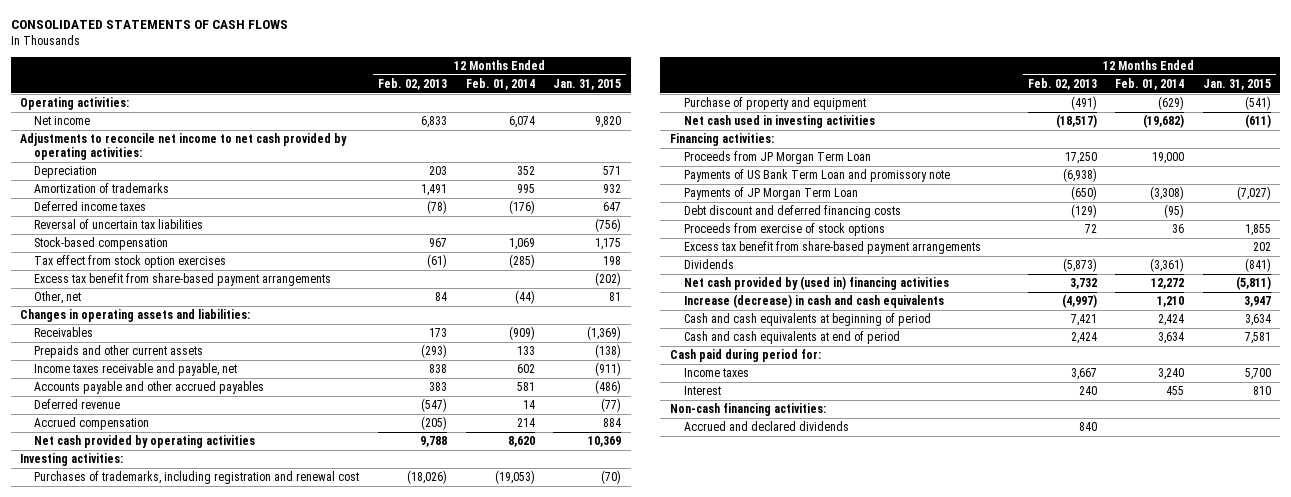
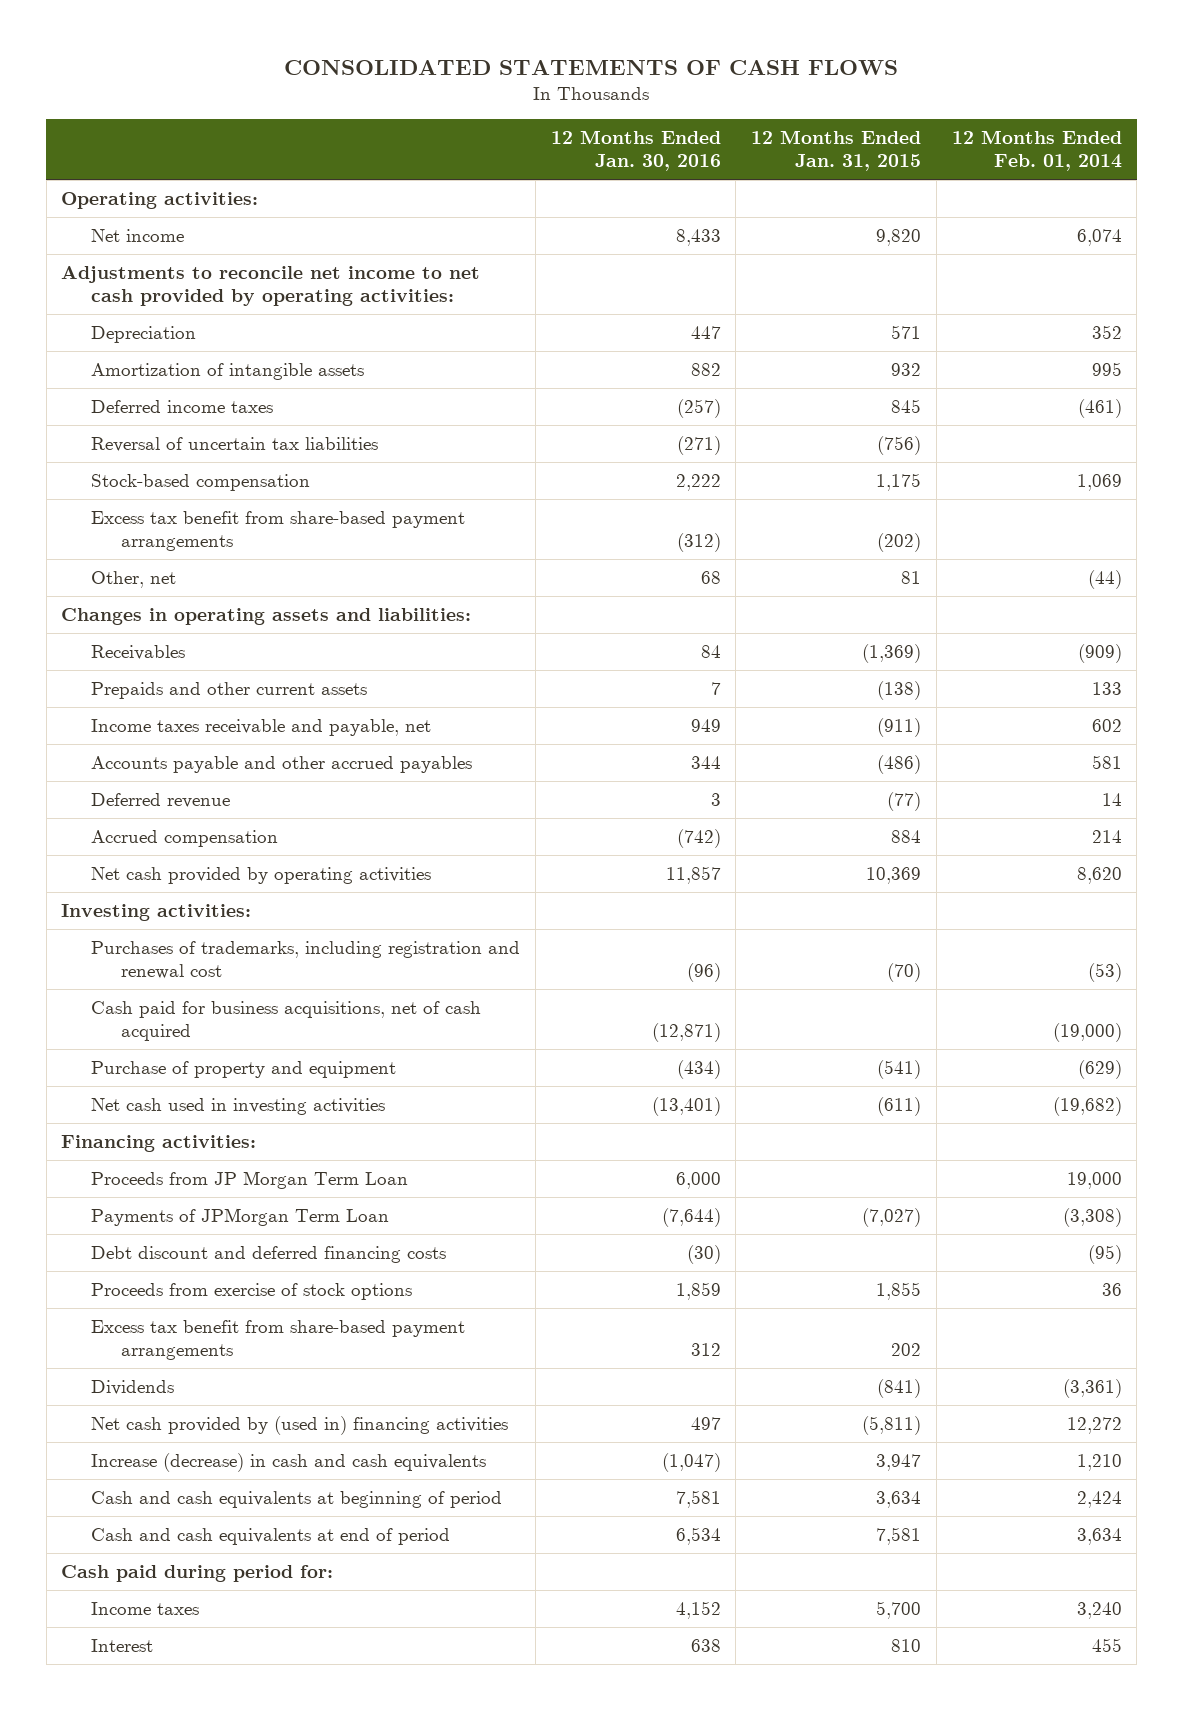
[377,77,447,90] Feb. 02, 2013 -> none
none -> [550,130,721,172] 12 Months Ended Jan. 30, 2016
[34,183,170,194] Amortization of trademarks -> [91,362,365,380] Amortization of intangible assets
[508,200,535,215] (176) -> [1077,398,1122,418] (461)
[603,202,622,212] 647 -> [891,398,922,413] 845
[34,255,227,269] Tax effect from stock option exercises -> none
[494,470,535,485] (19,053) -> [1087,962,1122,982] (53)
none -> [91,1000,482,1041] Cash paid for business acquisitions, net of cash acquired
[683,169,950,183] Payments of US Bank Term Loan and promissory note -> none
[683,187,858,201] Payments of JP Morgan Term Loan -> [91,1207,390,1226] Payments of JPMorgan Term Loan
[669,403,826,417] Non-cash financing activities: -> none
[683,421,849,432] Accrued and declared dividends -> none

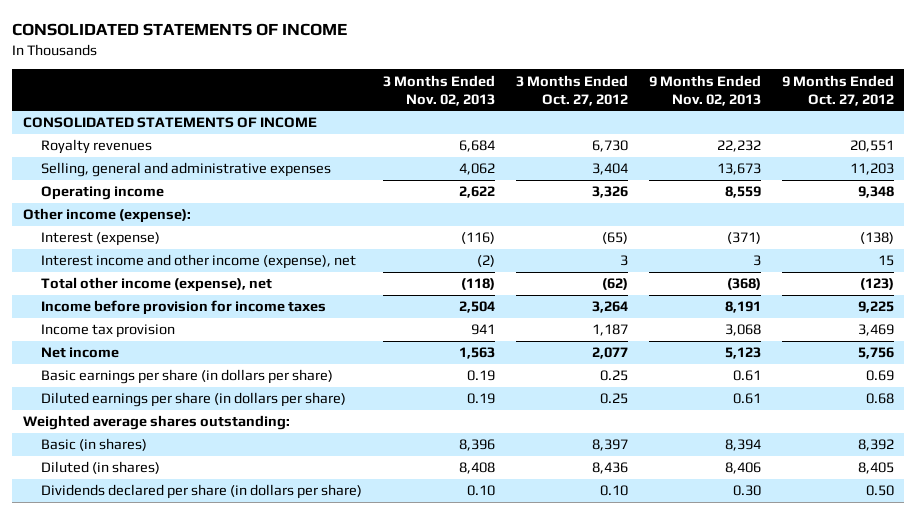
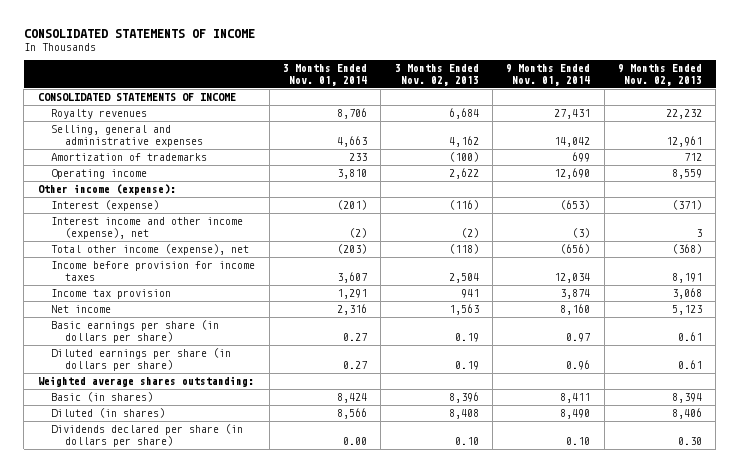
[516,74,629,106] 3 Months Ended Oct. 27, 2012 -> none
[781,74,894,106] 9 Months Ended Oct. 27, 2012 -> none
none -> [283,64,368,86] 3 Months Ended Nov. 01, 2014
none -> [506,64,591,86] 9 Months Ended Nov. 01, 2014
[459,163,496,176] 4,062 -> [448,135,479,147] 4,162
[716,163,761,176] 13,673 -> [666,135,703,147] 12,961
none -> [51,153,208,162] Amortization of trademarks

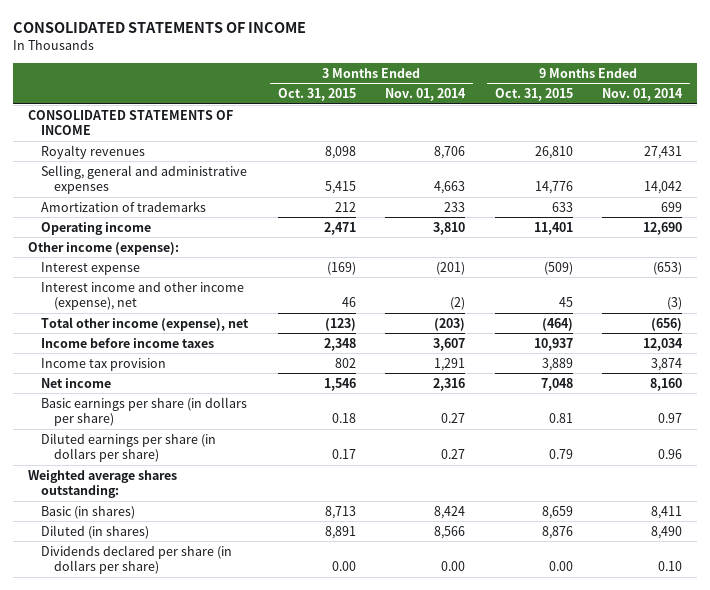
[394,64,479,86] 3 Months Ended Nov. 02, 2013 -> none
[618,64,703,86] 9 Months Ended Nov. 02, 2013 -> none
none -> [277,88,356,102] Oct. 31, 2015
none -> [494,88,573,102] Oct. 31, 2015
[51,200,160,212] Interest (expense) -> [41,261,141,275] Interest expense
[51,261,256,281] Income before provision for income taxes -> [41,337,215,348] Income before income taxes

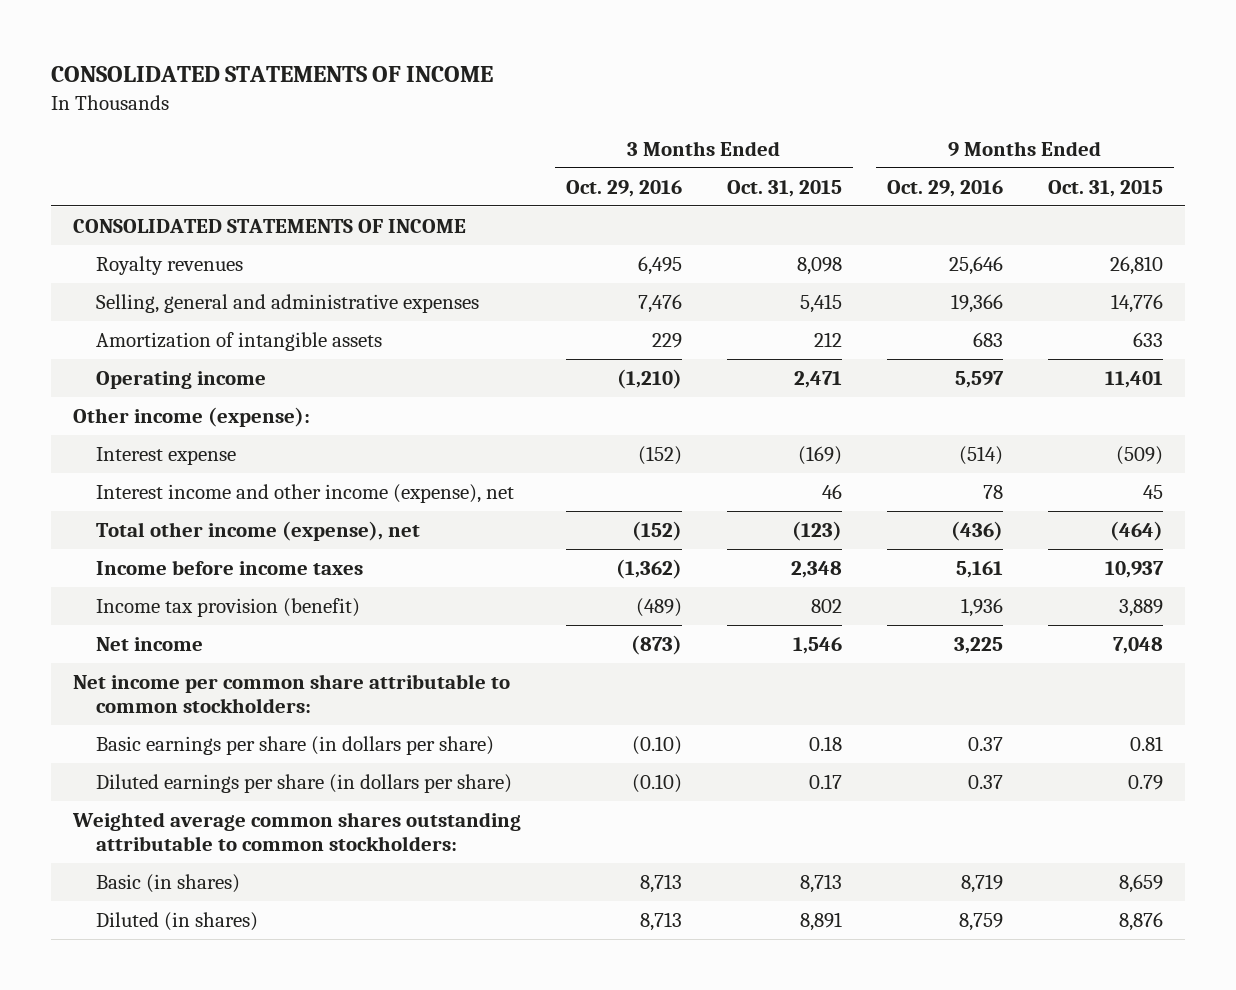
[385,88,467,102] Nov. 01, 2014 -> none
[602,88,684,102] Nov. 01, 2014 -> none
none -> [566,179,683,197] Oct. 29, 2016
none -> [886,179,1003,197] Oct. 29, 2016
[41,200,207,212] Amortization of trademarks -> [95,331,382,351] Amortization of intangible assets
[41,357,167,371] Income tax provision -> [95,597,360,617] Income tax provision (benefit)
none -> [73,673,511,713] Net income per common share attributable to common stockholders:
[28,469,178,499] Weighted average shares outstanding: -> [72,811,522,851] Weighted average common shares outstanding attributable to common stockholders:
[41,544,233,575] Dividends declared per share (in dollars per share) -> none

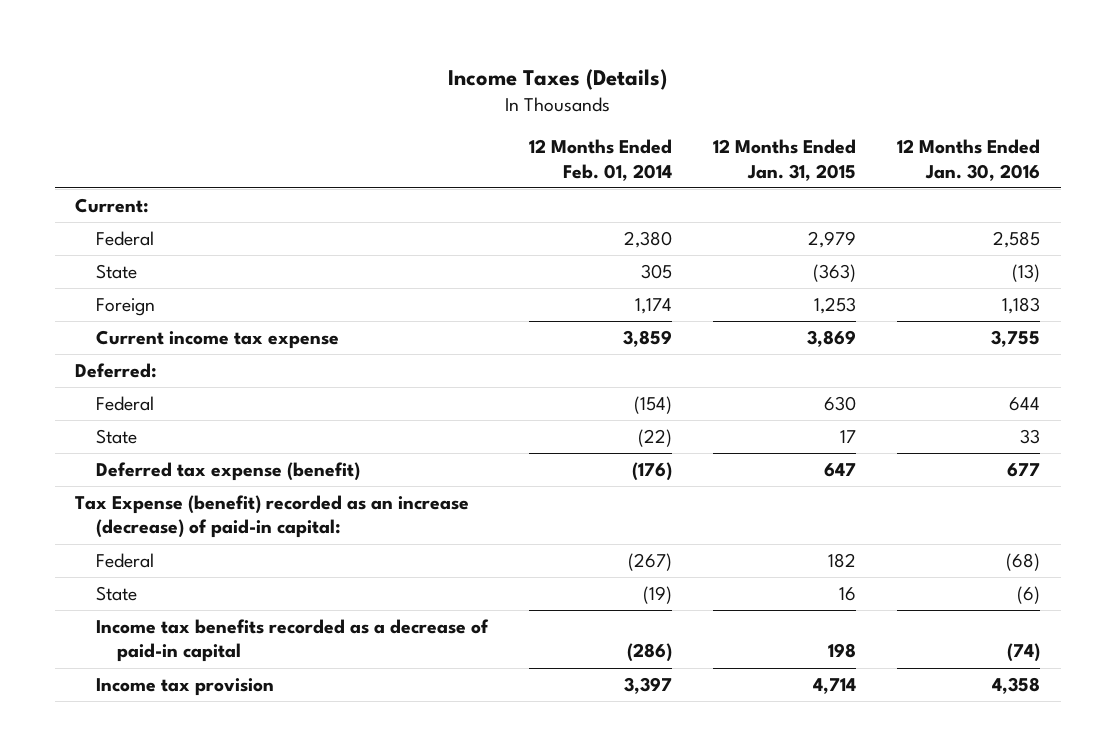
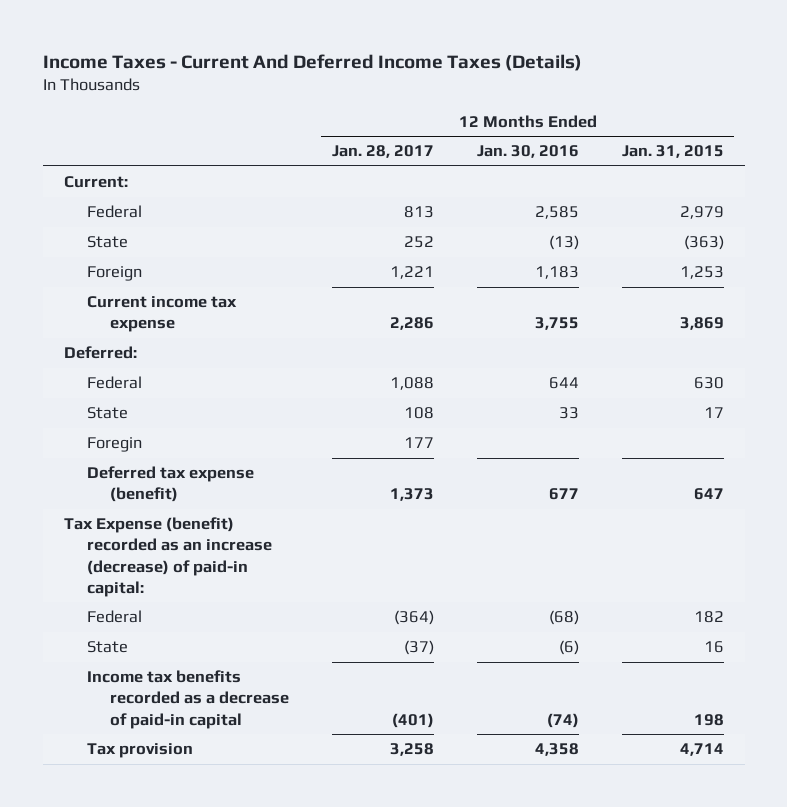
[447,68,667,90] Income Taxes (Details) -> [42,54,582,72] Income Taxes - Current And Deferred Income Taxes (Details)
[529,139,673,181] 12 Months Ended Feb. 01, 2014 -> none
none -> [332,145,435,159] Jan. 28, 2017
none -> [87,437,143,453] Foregin
[96,677,275,696] Income tax provision -> [87,743,194,759] Tax provision

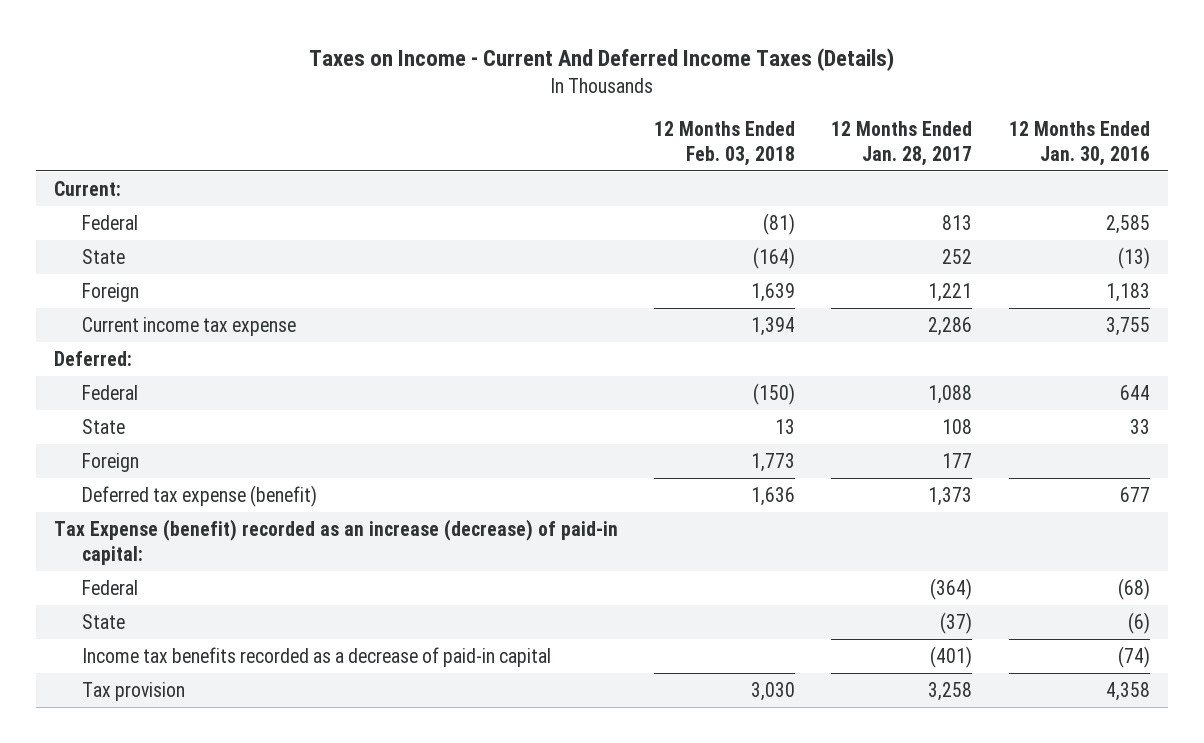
[42,54,582,72] Income Taxes - Current And Deferred Income Taxes (Details) -> [308,48,894,72] Taxes on Income - Current And Deferred Income Taxes (Details)
[621,145,724,159] Jan. 31, 2015 -> none
none -> [654,120,796,166] 12 Months Ended Feb. 03, 2018
[87,437,143,453] Foregin -> [81,452,139,472] Foreign

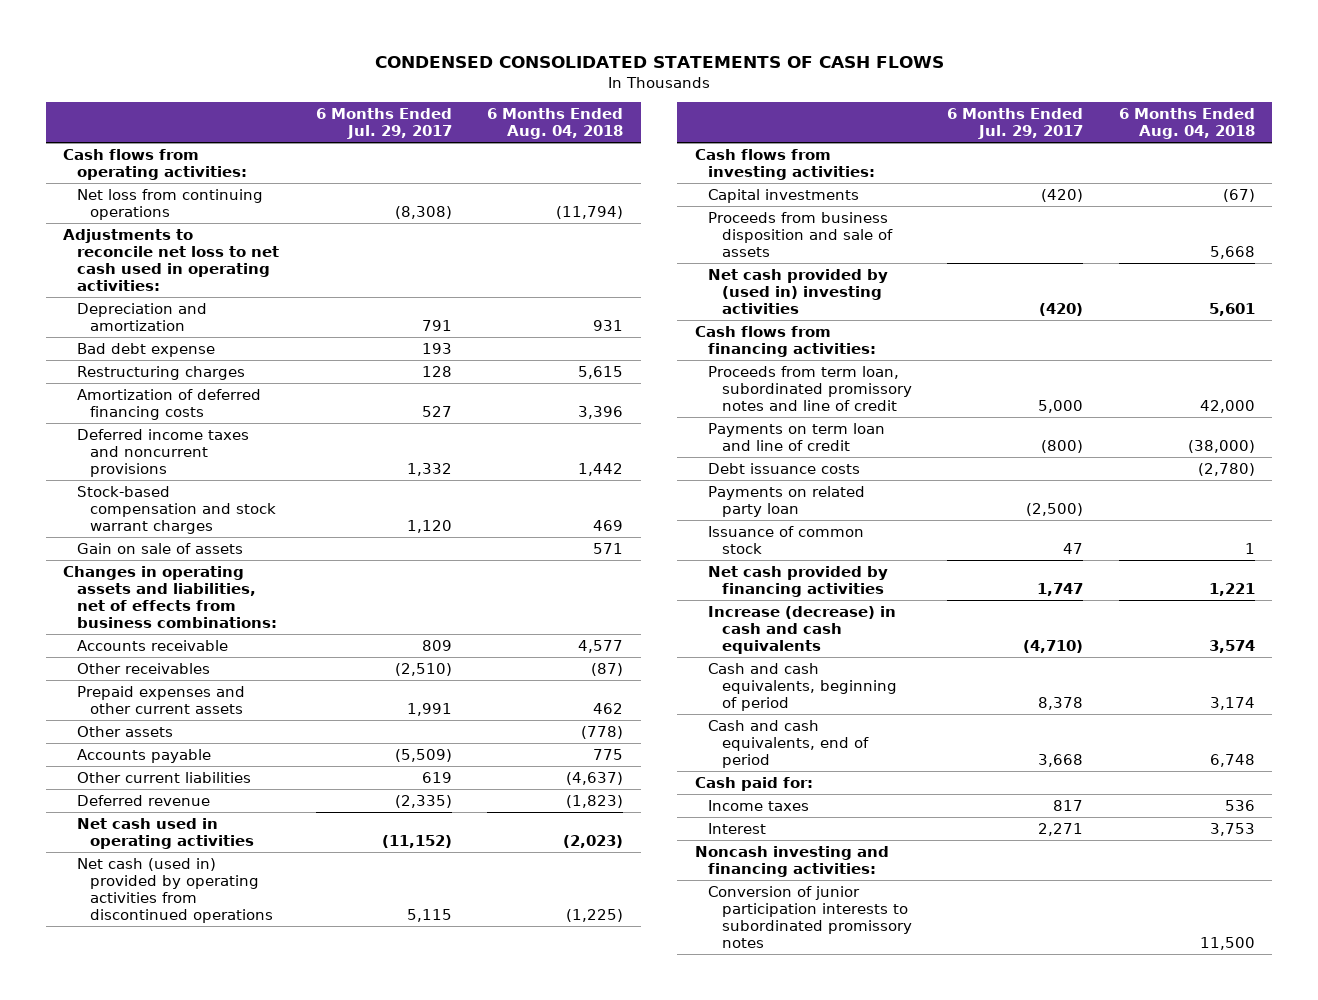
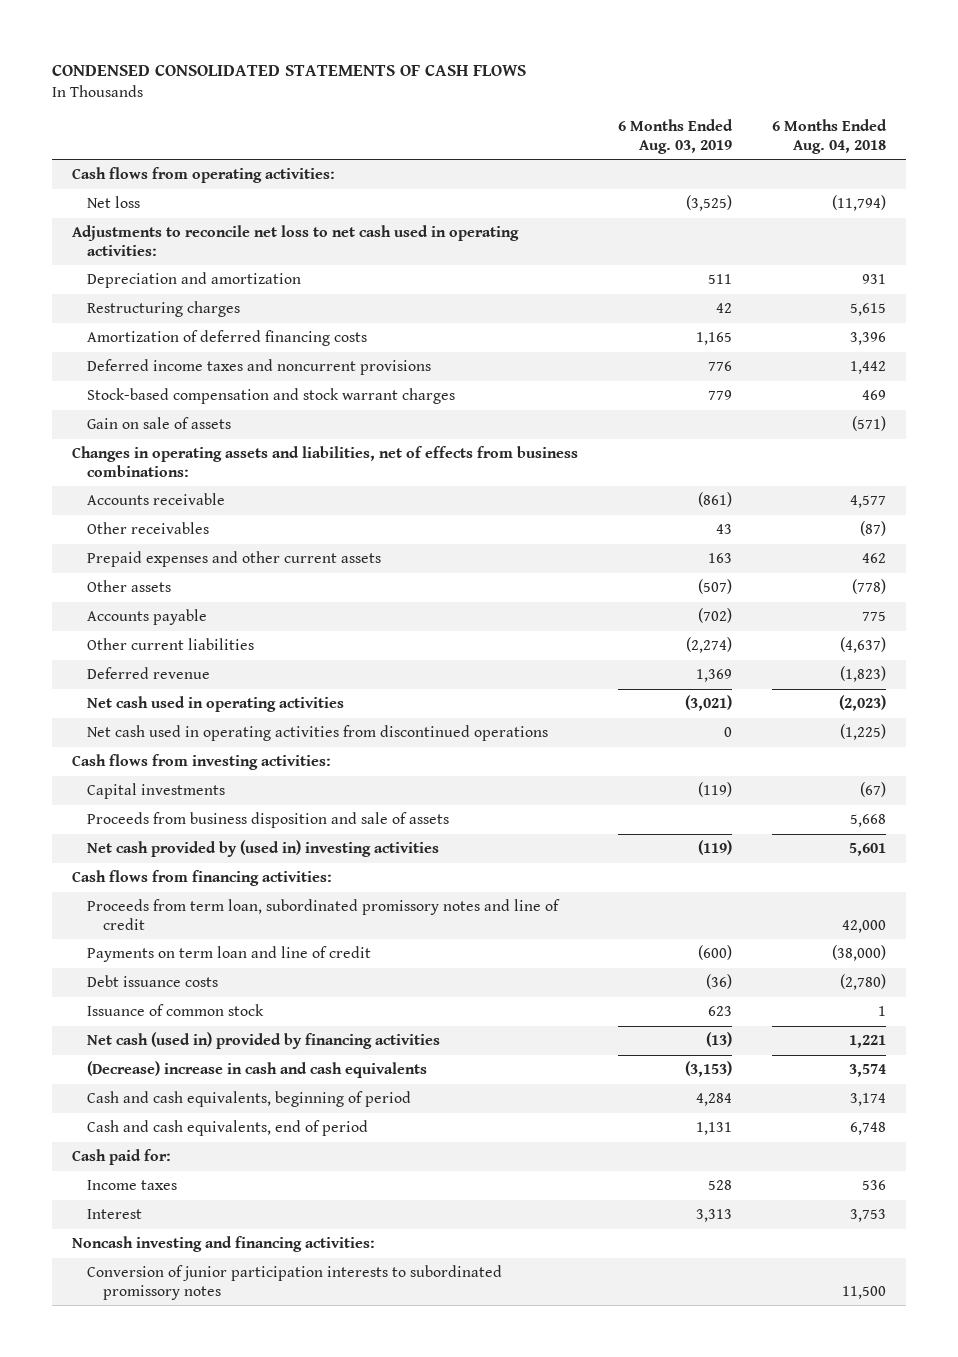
[315,107,452,139] 6 Months Ended Jul. 29, 2017 -> none
none -> [617,119,733,154] 6 Months Ended Aug. 03, 2019
[76,188,263,220] Net loss from continuing operations -> [87,196,141,209] Net loss
[76,342,215,357] Bad debt expense -> none
[593,542,624,554] 571 -> [852,416,887,432] (571)
[76,857,274,924] Net cash (used in) provided by operating activities from discontinued operations -> [87,725,549,742] Net cash used in operating activities from discontinued operations
[708,485,866,517] Payments on related party loan -> none
[708,565,889,597] Net cash provided by financing activities -> [87,1032,441,1050] Net cash (used in) provided by financing activities
[708,605,897,655] Increase (decrease) in cash and cash equivalents -> [87,1061,428,1079] (Decrease) increase in cash and cash equivalents

